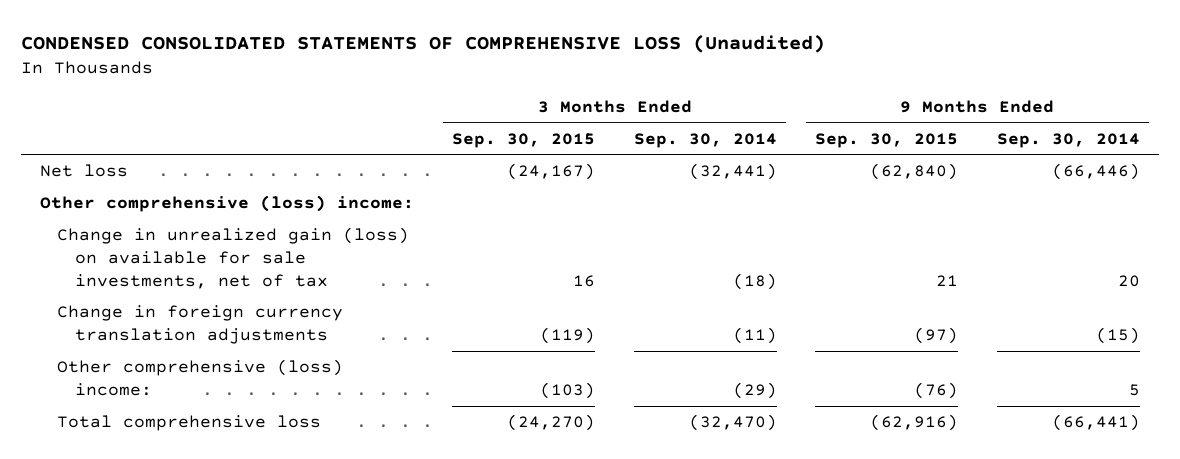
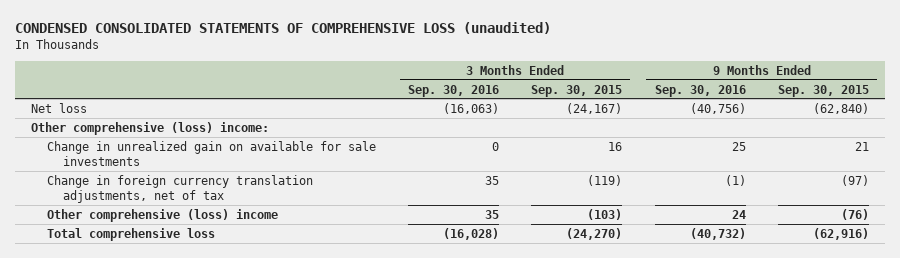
[20,34,825,53] CONDENSED CONSOLIDATED STATEMENTS OF COMPREHENSIVE LOSS (Unaudited) -> [14,22,551,35] CONDENSED CONSOLIDATED STATEMENTS OF COMPREHENSIVE LOSS (unaudited)
[633,132,777,148] Sep. 30, 2014 -> none
[996,132,1140,148] Sep. 30, 2014 -> none
none -> [408,84,500,97] Sep. 30, 2016
none -> [654,84,746,97] Sep. 30, 2016
[57,227,410,289] Change in unrealized gain (loss) on available for sale investments, net of tax -> [46,140,376,166] Change in unrealized gain on available for sale investments
[57,305,344,344] Change in foreign currency translation adjustments -> [46,174,313,203] Change in foreign currency translation adjustments, net of tax
[57,359,344,396] Other comprehensive (loss) income: -> [46,208,278,222] Other comprehensive (loss) income

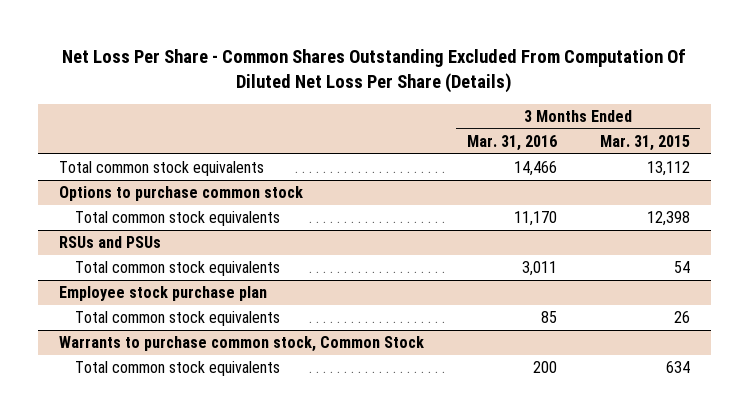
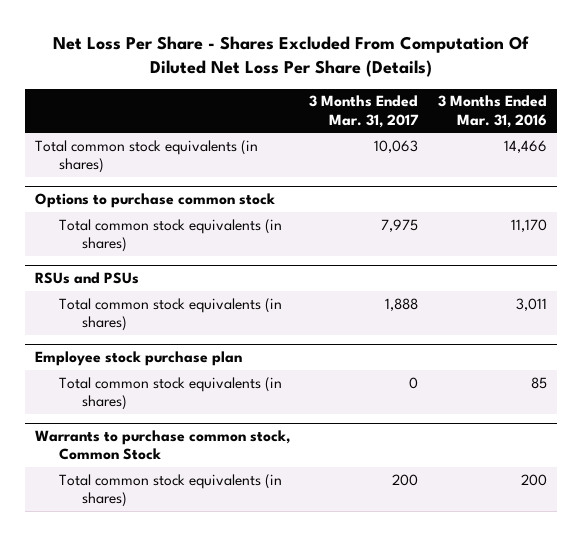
[62,48,687,93] Net Loss Per Share - Common Shares Outstanding Excluded From Computation Of Diluted Net Loss Per Share (Details) -> [52,36,529,78] Net Loss Per Share - Shares Excluded From Computation Of Diluted Net Loss Per Share (Details)
[599,135,690,152] Mar. 31, 2015 -> none
none -> [309,95,420,128] 3 Months Ended Mar. 31, 2017
[58,161,264,177] Total common stock equivalents -> [34,139,258,174] Total common stock equivalents (in shares)
[74,211,280,227] Total common stock equivalents -> [58,218,282,253] Total common stock equivalents (in shares)
[74,261,280,277] Total common stock equivalents -> [58,297,282,332] Total common stock equivalents (in shares)
[74,311,280,327] Total common stock equivalents -> [58,376,282,411] Total common stock equivalents (in shares)
[74,361,280,377] Total common stock equivalents -> [58,473,282,508] Total common stock equivalents (in shares)

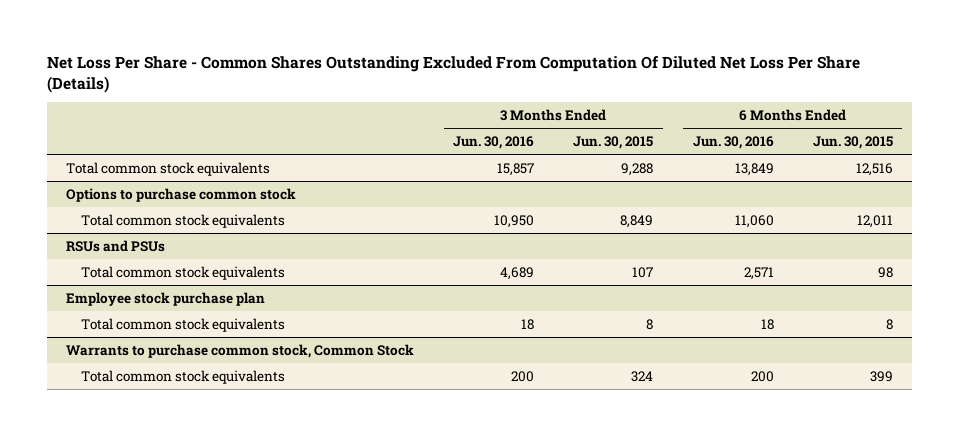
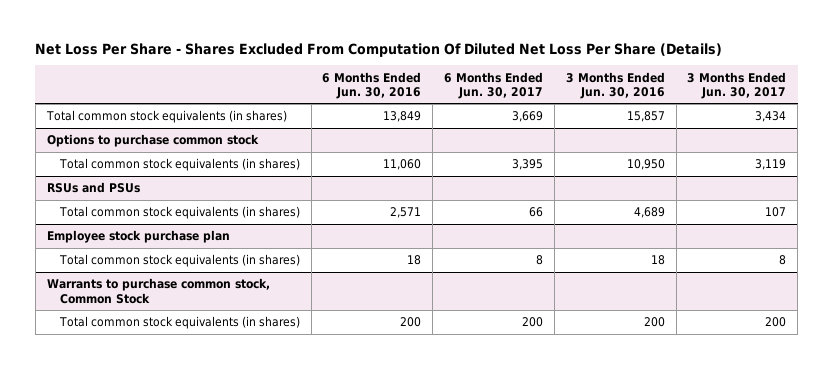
[46,55,860,93] Net Loss Per Share - Common Shares Outstanding Excluded From Computation Of Diluted Net Loss Per Share (Details) -> [35,42,723,57] Net Loss Per Share - Shares Excluded From Computation Of Diluted Net Loss Per Share (Details)
[573,135,654,149] Jun. 30, 2015 -> none
[812,135,893,149] Jun. 30, 2015 -> none
none -> [444,71,544,99] 6 Months Ended Jun. 30, 2017
none -> [687,71,787,99] 3 Months Ended Jun. 30, 2017
[66,161,271,176] Total common stock equivalents -> [45,110,287,124] Total common stock equivalents (in shares)
[80,213,285,228] Total common stock equivalents -> [58,158,300,172] Total common stock equivalents (in shares)
[80,265,285,280] Total common stock equivalents -> [58,206,300,220] Total common stock equivalents (in shares)
[80,317,285,332] Total common stock equivalents -> [58,254,300,268] Total common stock equivalents (in shares)
[80,369,285,384] Total common stock equivalents -> [58,316,300,330] Total common stock equivalents (in shares)

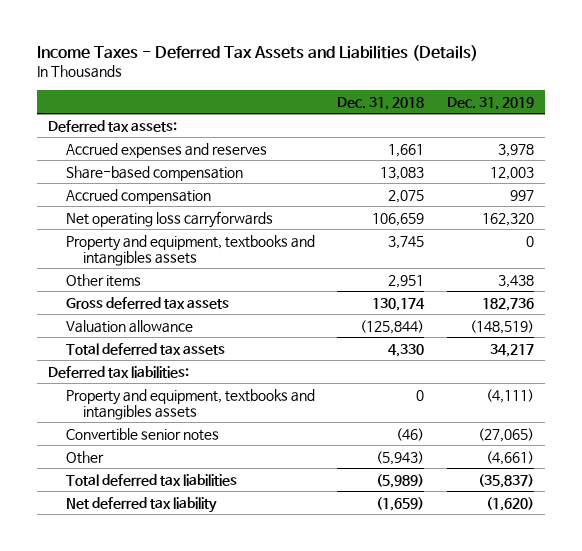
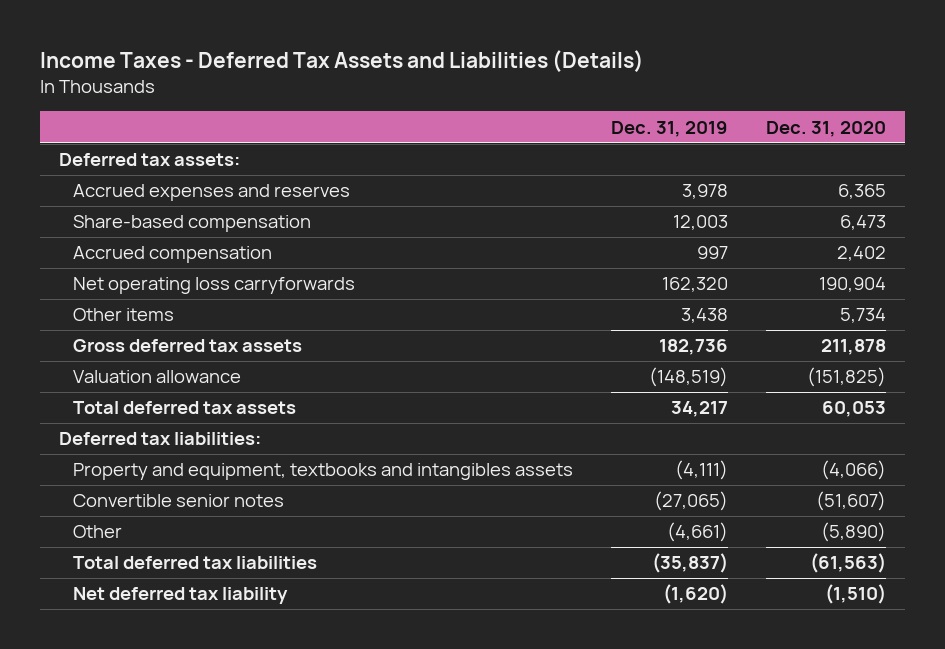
[337,96,425,110] Dec. 31, 2018 -> none
none -> [765,120,886,137] Dec. 31, 2020
[65,234,315,266] Property and equipment, textbooks and intangibles assets -> none

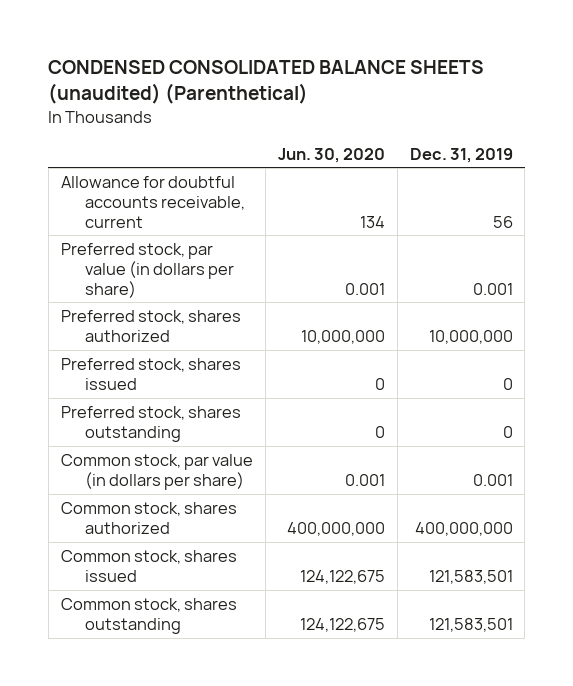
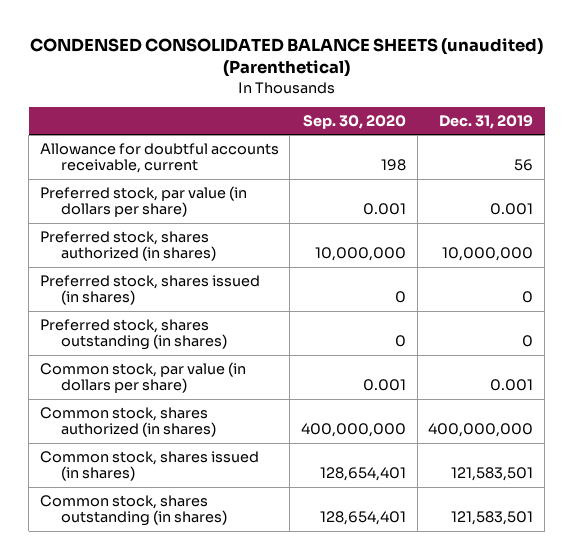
[277,147,385,163] Jun. 30, 2020 -> none
none -> [303,115,407,130] Sep. 30, 2020
[60,309,241,342] Preferred stock, shares authorized -> [39,230,216,262] Preferred stock, shares authorized (in shares)
[60,357,241,390] Preferred stock, shares issued -> [39,274,260,306] Preferred stock, shares issued (in shares)
[60,405,241,442] Preferred stock, shares outstanding -> [39,318,227,351] Preferred stock, shares outstanding (in shares)
[60,501,237,534] Common stock, shares authorized -> [39,406,216,438] Common stock, shares authorized (in shares)
[60,549,237,582] Common stock, shares issued -> [39,450,259,482] Common stock, shares issued (in shares)
[60,597,237,634] Common stock, shares outstanding -> [39,494,227,527] Common stock, shares outstanding (in shares)

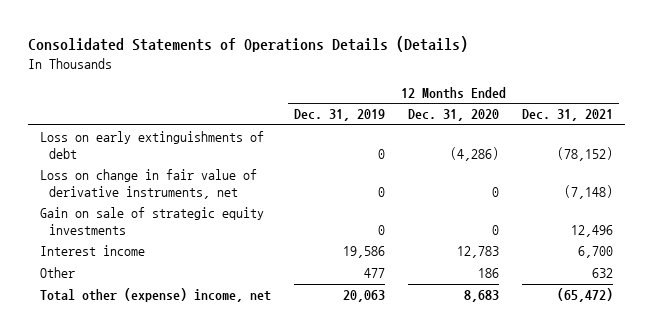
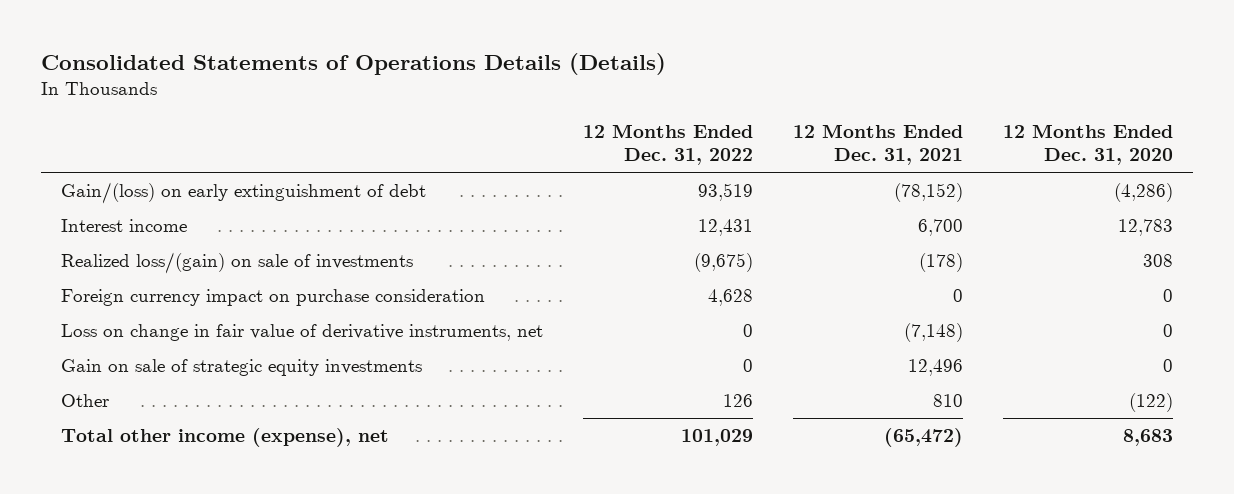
[293,109,385,122] Dec. 31, 2019 -> none
none -> [582,123,753,166] 12 Months Ended Dec. 31, 2022
[39,131,264,159] Loss on early extinguishments of debt -> [61,181,427,204] Gain/(loss) on early extinguishment of debt
[39,245,145,257] Interest income -> [61,218,188,232] Interest income
none -> [61,251,414,274] Realized loss/(gain) on sale of investments
none -> [61,288,486,306] Foreign currency impact on purchase consideration
[478,268,500,279] 186 -> [1128,392,1173,412] (122)
[592,268,614,279] 632 -> [932,393,963,407] 810
[39,288,271,303] Total other (expense) income, net -> [61,427,390,447] Total other income (expense), net

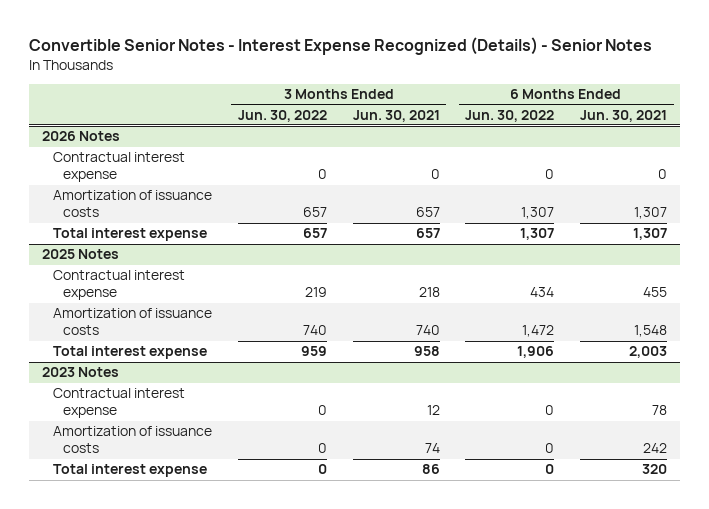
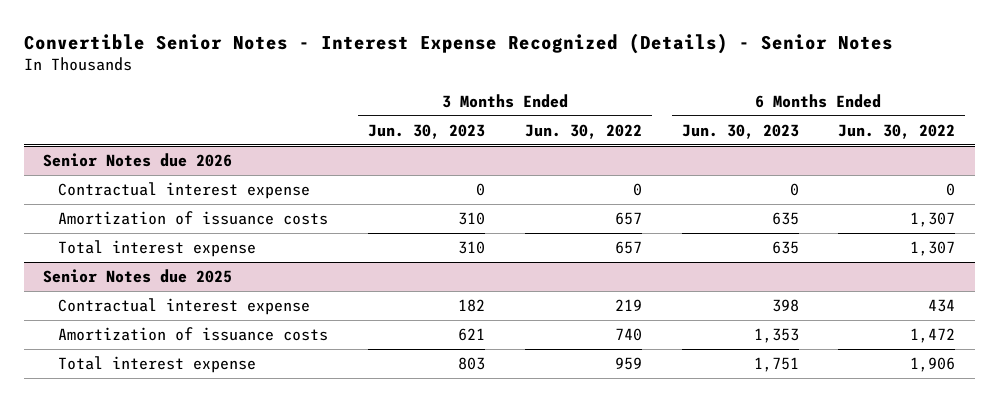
[352,109,440,122] Jun. 30, 2021 -> none
[580,109,668,122] Jun. 30, 2021 -> none
none -> [368,123,486,139] Jun. 30, 2023
none -> [681,123,799,139] Jun. 30, 2023
[41,131,120,142] 2026 Notes -> [43,153,233,168] Senior Notes due 2026
[41,249,119,260] 2025 Notes -> [43,269,233,284] Senior Notes due 2025
[41,367,119,378] 2023 Notes -> none
[52,388,185,419] Contractual interest expense -> none
[52,426,212,454] Amortization of issuance costs -> none
[52,464,207,478] Total interest expense -> none

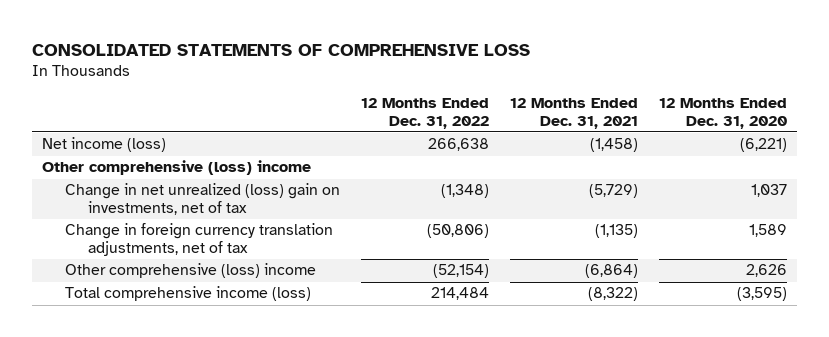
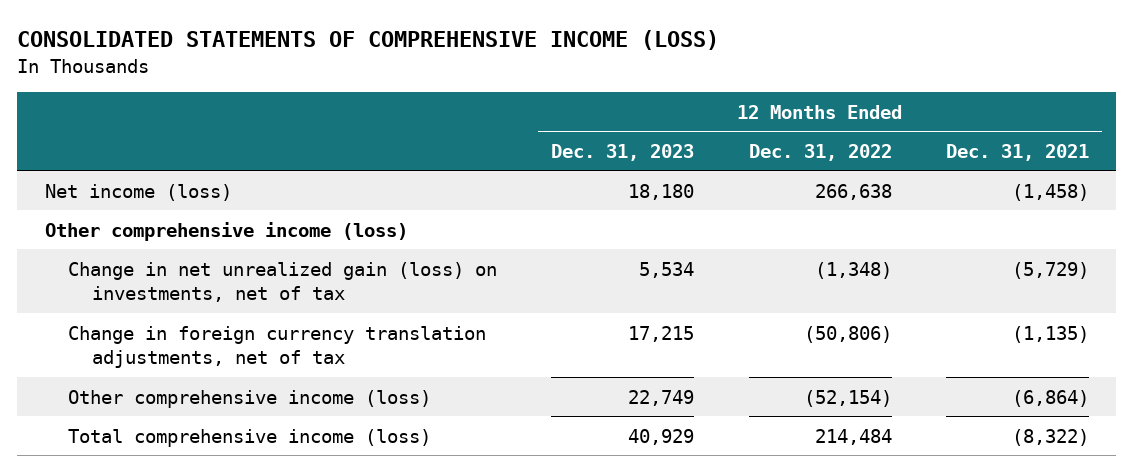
[31,43,530,56] CONSOLIDATED STATEMENTS OF COMPREHENSIVE LOSS -> [17,30,720,51] CONSOLIDATED STATEMENTS OF COMPREHENSIVE INCOME (LOSS)
[658,97,787,129] 12 Months Ended Dec. 31, 2020 -> none
none -> [551,143,695,161] Dec. 31, 2023
[42,160,312,176] Other comprehensive (loss) income -> [44,221,408,241] Other comprehensive income (loss)
[65,183,341,216] Change in net unrealized (loss) gain on investments, net of tax -> [68,261,498,302] Change in net unrealized gain (loss) on investments, net of tax
[65,263,317,279] Other comprehensive (loss) income -> [68,389,432,408] Other comprehensive income (loss)

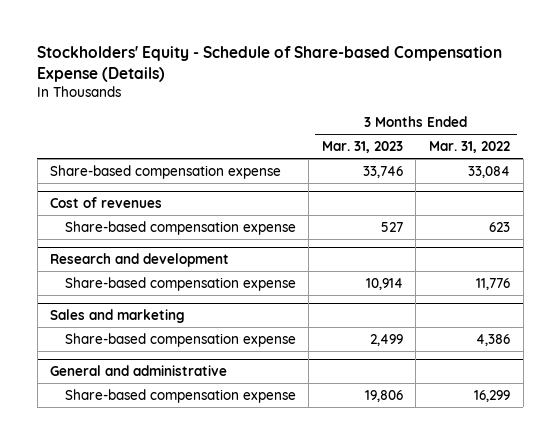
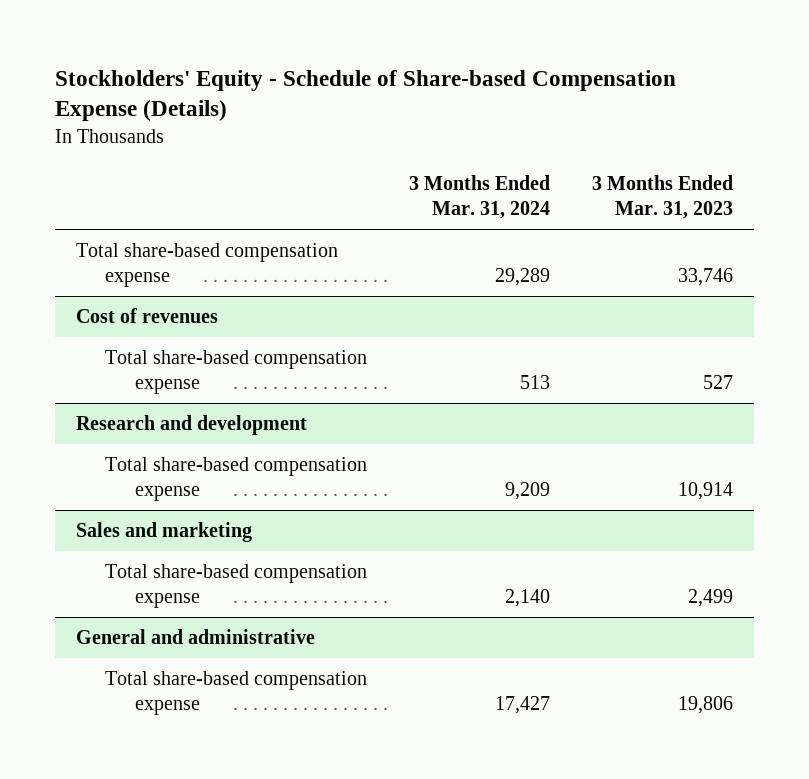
[429,140,511,153] Mar. 31, 2022 -> none
none -> [409,174,551,220] 3 Months Ended Mar. 31, 2024
[50,164,282,179] Share-based compensation expense -> [75,242,338,288] Total share-based compensation expense
[64,220,296,235] Share-based compensation expense -> [105,349,368,395] Total share-based compensation expense
[64,276,296,291] Share-based compensation expense -> [105,456,368,502] Total share-based compensation expense
[64,332,296,347] Share-based compensation expense -> [105,563,368,609] Total share-based compensation expense
[64,388,296,403] Share-based compensation expense -> [105,670,368,716] Total share-based compensation expense

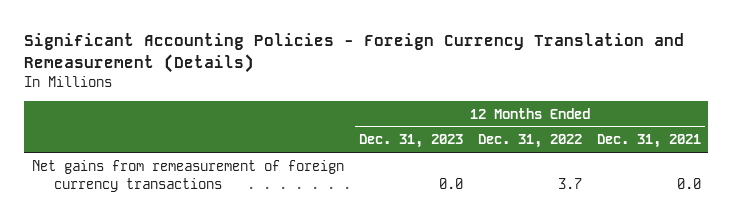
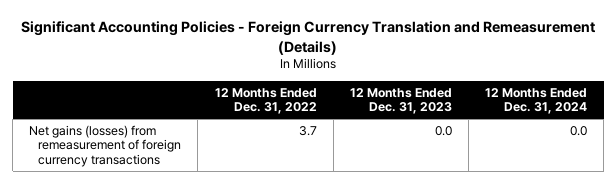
[596,134,701,149] Dec. 31, 2021 -> none
none -> [484,87,587,115] 12 Months Ended Dec. 31, 2024
[31,159,344,192] Net gains from remeasurement of foreign currency transactions -> [29,124,182,167] Net gains (losses) from remeasurement of foreign currency transactions

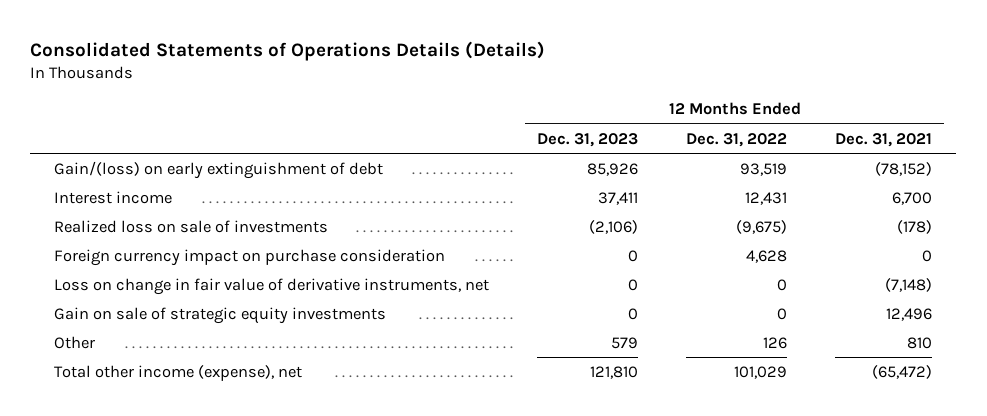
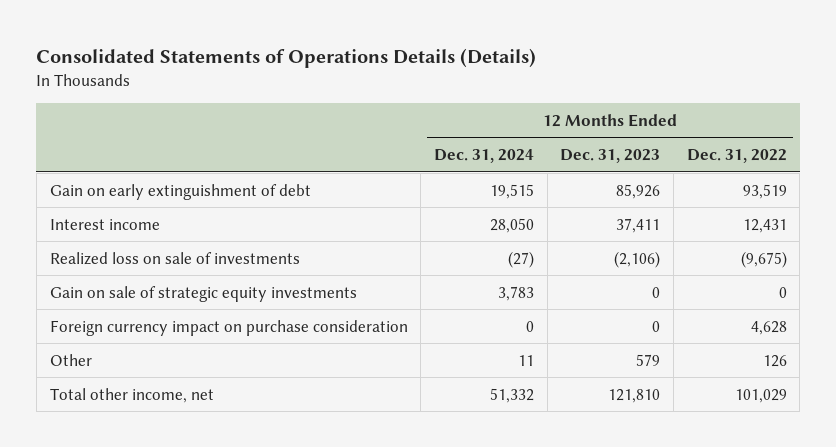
[835,132,933,147] Dec. 31, 2021 -> none
none -> [433,149,534,164] Dec. 31, 2024
[54,160,384,179] Gain/(loss) on early extinguishment of debt -> [49,183,311,200] Gain on early extinguishment of debt
[54,277,490,295] Loss on change in fair value of derivative instruments, net -> none
[54,248,446,266] Foreign currency impact on purchase consideration -> [49,319,408,336] Foreign currency impact on purchase consideration
[54,364,303,381] Total other income (expense), net -> [49,387,214,403] Total other income, net

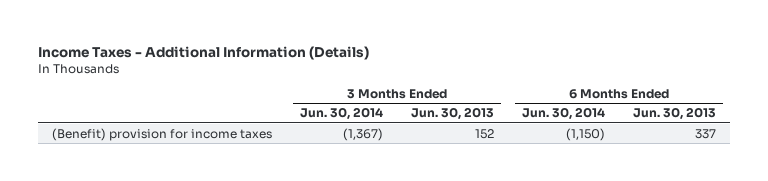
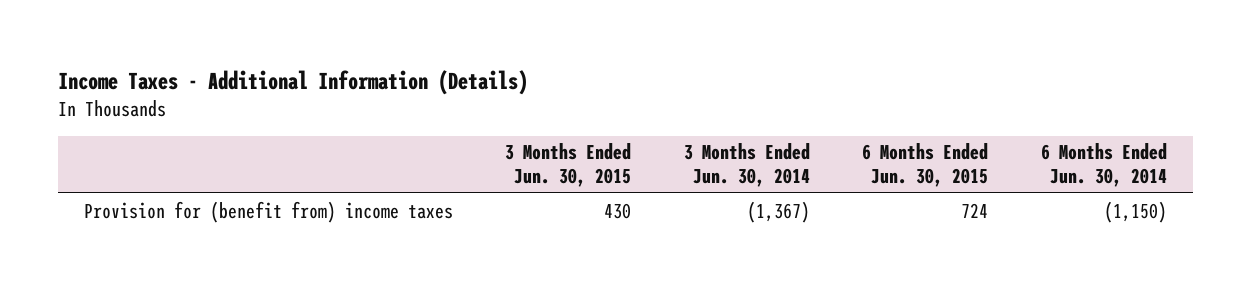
[411,107,495,121] Jun. 30, 2013 -> none
[633,107,717,121] Jun. 30, 2013 -> none
none -> [505,143,632,187] 3 Months Ended Jun. 30, 2015
none -> [862,143,989,187] 6 Months Ended Jun. 30, 2015
[52,127,273,141] (Benefit) provision for income taxes -> [84,200,454,223] Provision for (benefit from) income taxes

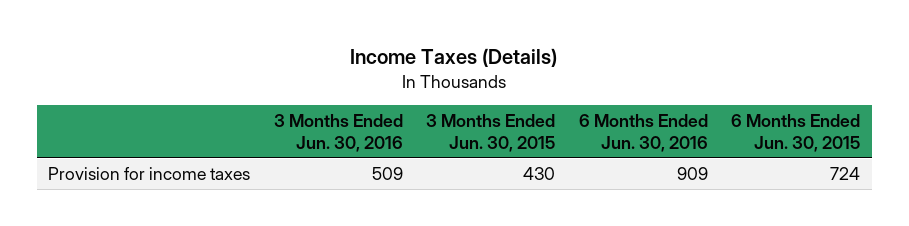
[57,69,528,95] Income Taxes - Additional Information (Details) -> [350,48,558,68] Income Taxes (Details)
[683,143,810,187] 3 Months Ended Jun. 30, 2014 -> none
[1040,143,1167,187] 6 Months Ended Jun. 30, 2014 -> none
none -> [273,113,403,153] 3 Months Ended Jun. 30, 2016
none -> [578,113,708,153] 6 Months Ended Jun. 30, 2016
[84,200,454,223] Provision for (benefit from) income taxes -> [48,167,251,181] Provision for income taxes

